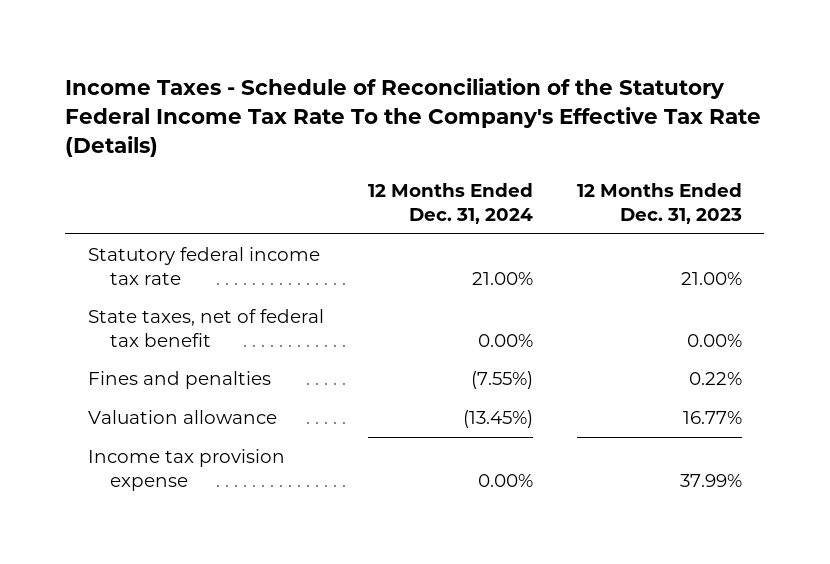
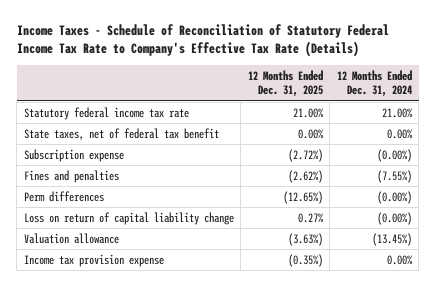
[65,77,762,157] Income Taxes - Schedule of Reconciliation of the Statutory Federal Income Tax Rate To the Company's Effective Tax Rate (Details) -> [16,24,389,58] Income Taxes - Schedule of Reconciliation of Statutory Federal Income Tax Rate to Company's Effective Tax Rate (Details)
[577,183,743,224] 12 Months Ended Dec. 31, 2023 -> none
none -> [247,70,323,98] 12 Months Ended Dec. 31, 2025
none -> [23,148,124,162] Subscription expense
none -> [23,190,104,202] Perm differences
none -> [23,211,234,225] Loss on return of capital liability change

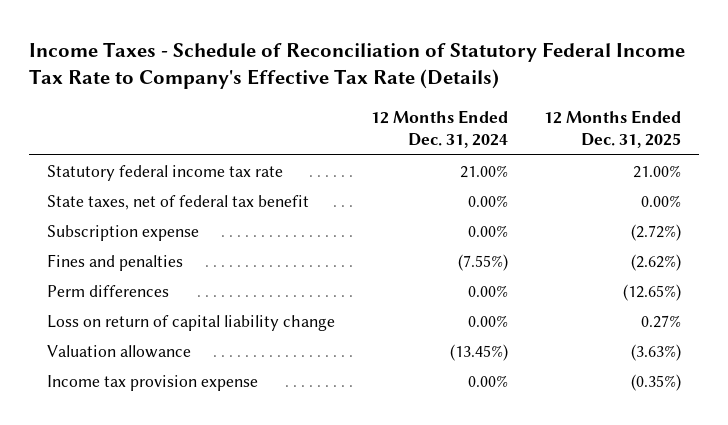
[376,148,412,162] (0.00%) -> [468,224,509,237] 0.00%
[376,190,412,204] (0.00%) -> [468,284,509,297] 0.00%
[376,211,412,225] (0.00%) -> [468,314,509,327] 0.00%

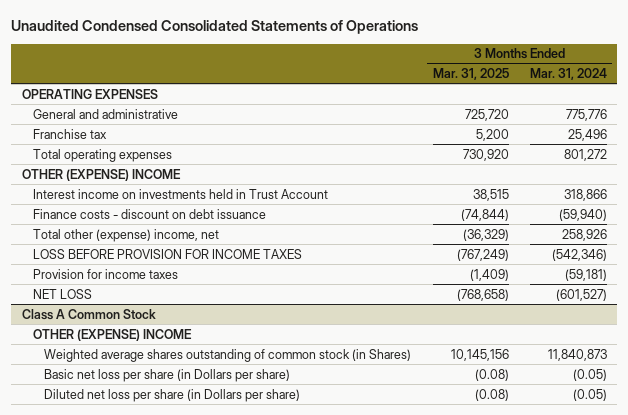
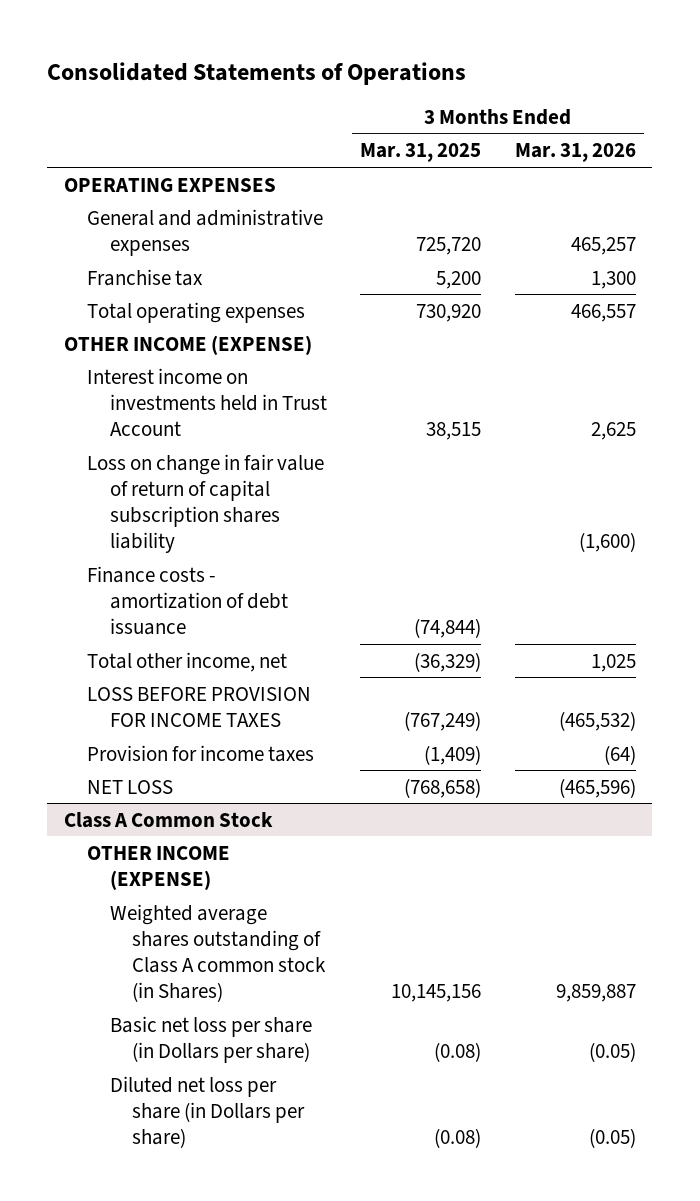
[11,20,419,35] Unaudited Condensed Consolidated Statements of Operations -> [47,61,467,85] Consolidated Statements of Operations
[529,68,607,81] Mar. 31, 2024 -> none
none -> [514,143,636,163] Mar. 31, 2026
[33,108,179,119] General and administrative -> [86,208,323,256] General and administrative expenses
[21,168,181,181] OTHER (EXPENSE) INCOME -> [64,334,313,355] OTHER INCOME (EXPENSE)
none -> [86,453,324,554] Loss on change in fair value of return of capital subscription shares liability
[33,208,267,219] Finance costs - discount on debt issuance -> [86,565,288,635] Finance costs - amortization of debt issuance
[33,228,220,242] Total other (expense) income, net -> [86,651,287,672] Total other income, net
[33,328,193,341] OTHER (EXPENSE) INCOME -> [86,845,230,890] OTHER INCOME (EXPENSE)
[44,348,412,362] Weighted average shares outstanding of common stock (in Shares) -> [109,903,327,1003] Weighted average shares outstanding of Class A common stock (in Shares)

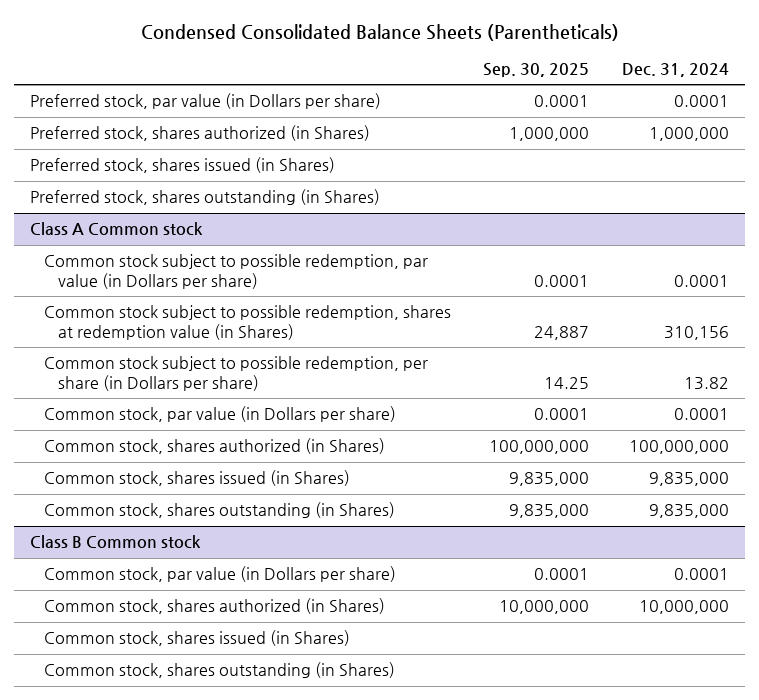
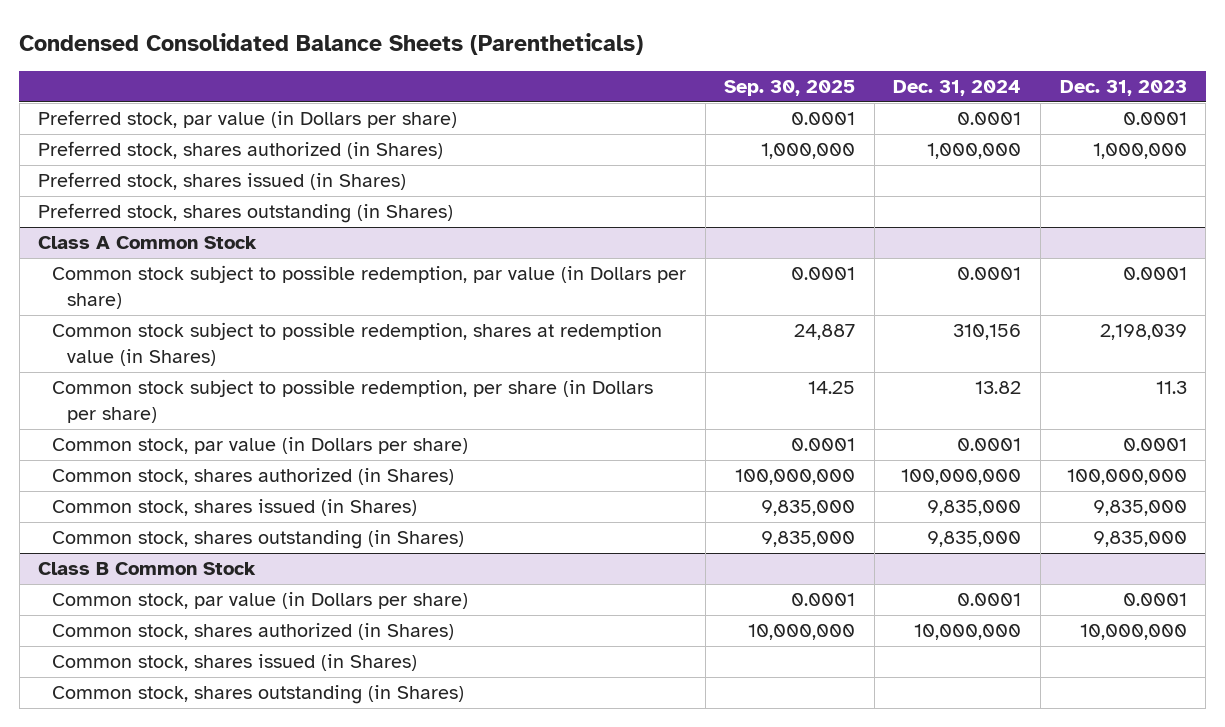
none -> [1059,80,1187,97] Dec. 31, 2023
[30,222,204,237] Class A Common stock -> [38,236,258,250] Class A Common Stock
[30,535,202,550] Class B Common stock -> [38,562,257,576] Class B Common Stock

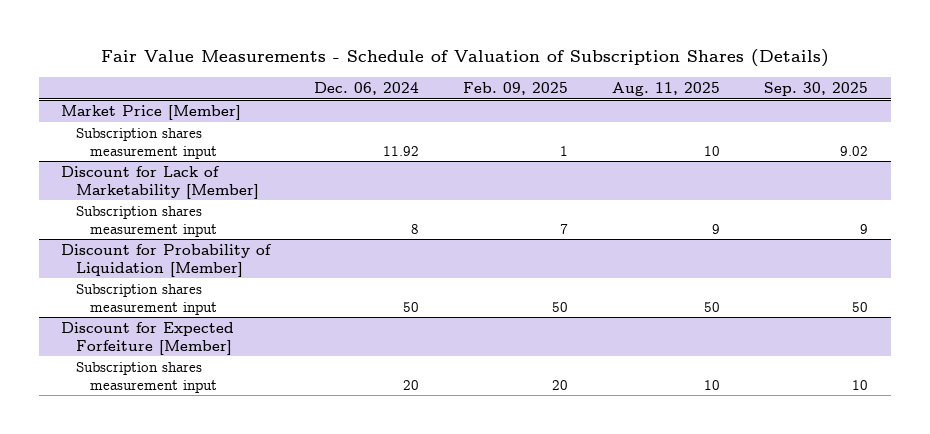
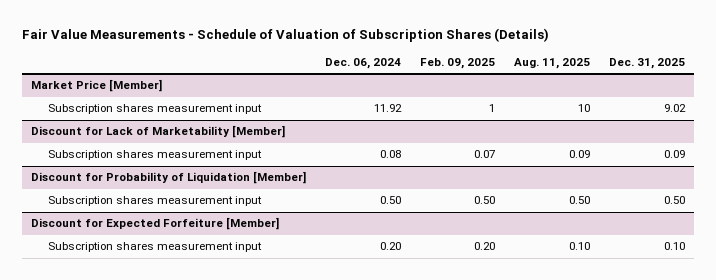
[764,82,869,97] Sep. 30, 2025 -> none
none -> [608,57,685,69] Dec. 31, 2025
[411,223,420,234] 8 -> [380,150,402,159] 0.08
[560,223,569,234] 7 -> [473,150,495,159] 0.07
[712,223,721,234] 9 -> [568,150,590,159] 0.09
[403,301,420,312] 50 -> [380,196,402,205] 0.50
[552,301,569,312] 50 -> [473,196,495,205] 0.50
[704,301,721,312] 50 -> [568,196,590,205] 0.50
[403,379,420,390] 20 -> [380,242,402,251] 0.20
[552,379,569,390] 20 -> [473,242,495,251] 0.20
[704,379,721,390] 10 -> [568,242,590,251] 0.10

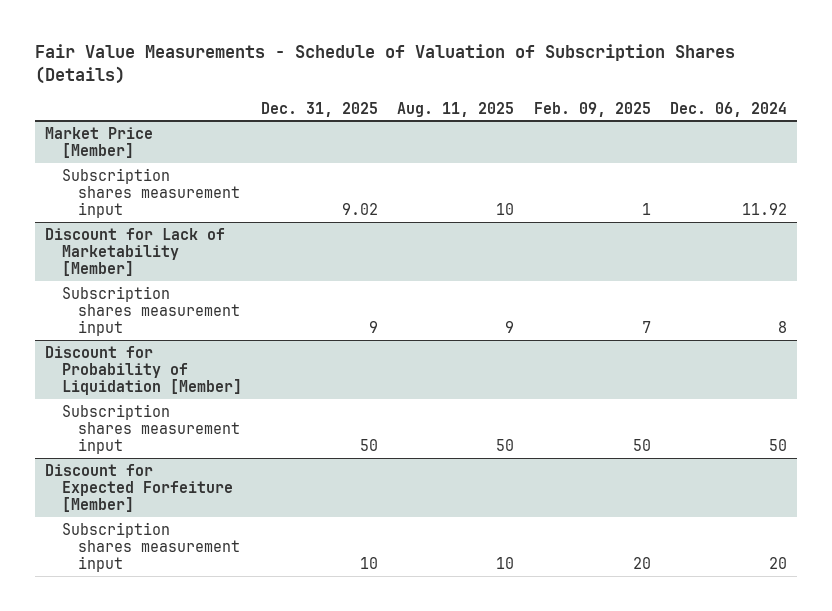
[380,150,402,159] 0.08 -> [778,321,788,334] 8
[473,150,495,159] 0.07 -> [641,321,651,334] 7
[568,150,590,159] 0.09 -> [505,321,515,334] 9
[663,150,685,159] 0.09 -> [368,321,378,334] 9
[380,196,402,205] 0.50 -> [769,439,788,452] 50
[473,196,495,205] 0.50 -> [632,439,651,452] 50
[568,196,590,205] 0.50 -> [496,439,515,452] 50
[663,196,685,205] 0.50 -> [359,439,378,452] 50
[380,242,402,251] 0.20 -> [769,557,788,570] 20
[473,242,495,251] 0.20 -> [632,557,651,570] 20
[568,242,590,251] 0.10 -> [496,557,515,570] 10
[663,242,685,251] 0.10 -> [359,557,378,570] 10

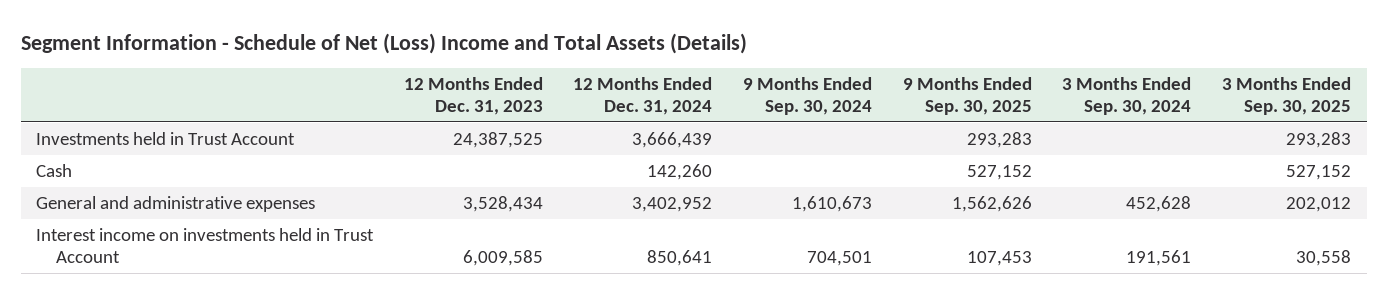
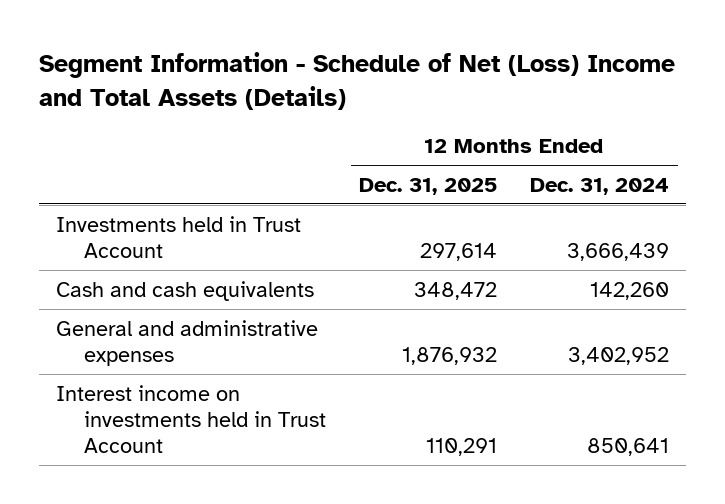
[403,77,543,115] 12 Months Ended Dec. 31, 2023 -> none
[743,77,873,115] 9 Months Ended Sep. 30, 2024 -> none
[902,77,1032,115] 9 Months Ended Sep. 30, 2025 -> none
[1062,77,1192,115] 3 Months Ended Sep. 30, 2024 -> none
[1222,77,1352,115] 3 Months Ended Sep. 30, 2025 -> none
none -> [359,177,498,195] Dec. 31, 2025
[36,164,73,178] Cash -> [55,280,314,301] Cash and cash equivalents

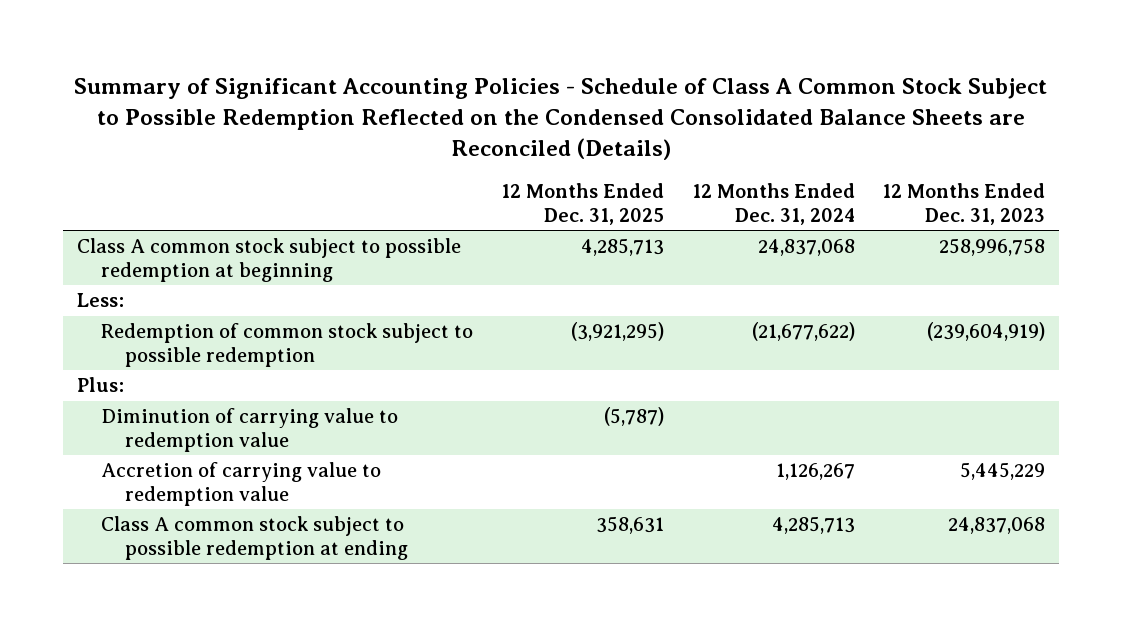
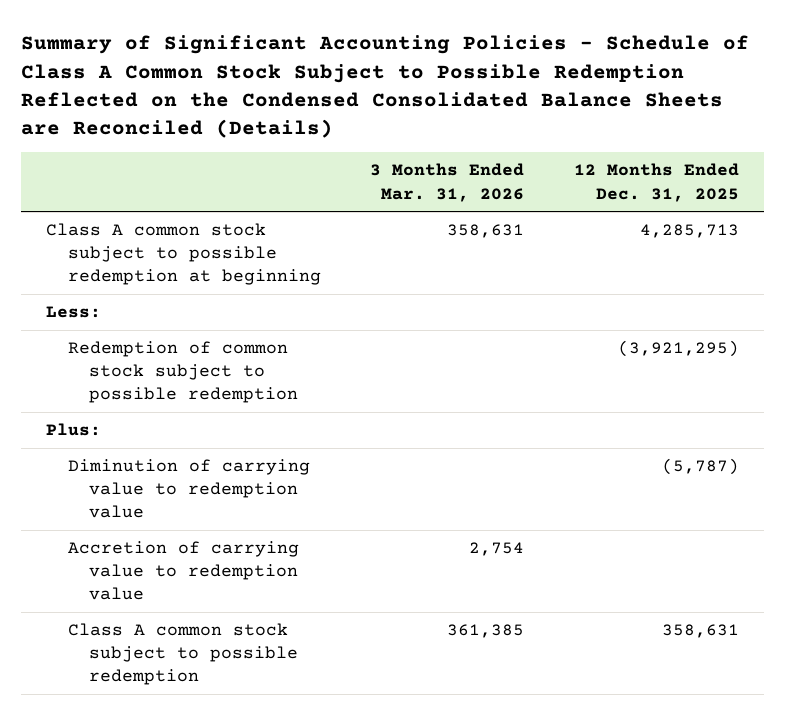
[691,182,855,225] 12 Months Ended Dec. 31, 2024 -> none
[882,182,1046,225] 12 Months Ended Dec. 31, 2023 -> none
none -> [370,163,525,202] 3 Months Ended Mar. 31, 2026
[100,516,409,561] Class A common stock subject to possible redemption at ending -> [67,623,299,686] Class A common stock subject to possible redemption

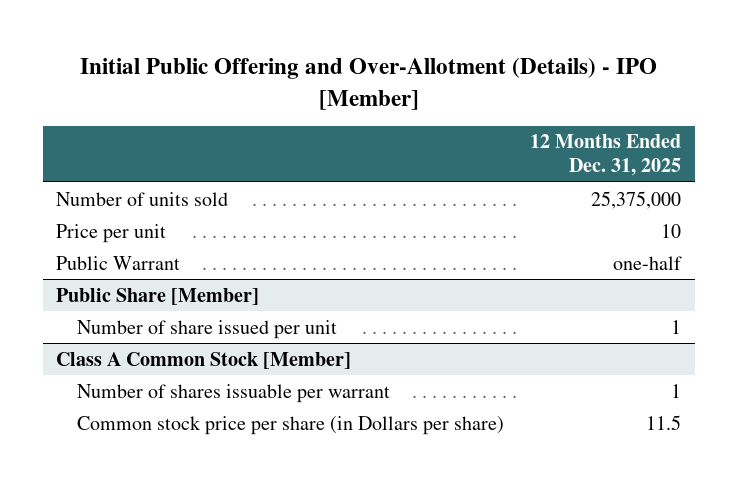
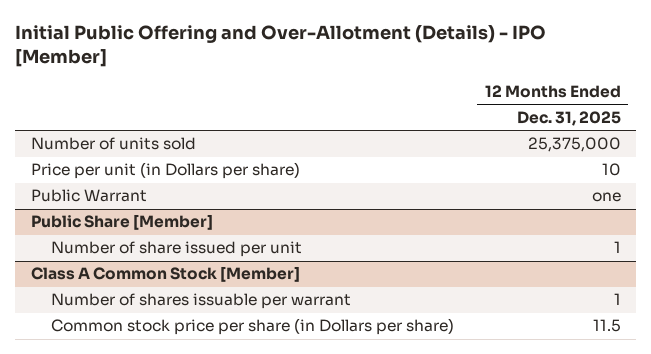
[56,223,167,243] Price per unit -> [30,162,300,180] Price per unit (in Dollars per share)
[613,255,683,270] one-half -> [591,192,621,203] one

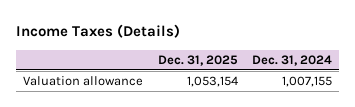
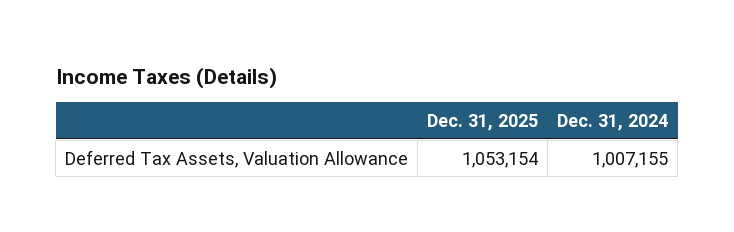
[23,76,144,87] Valuation allowance -> [65,149,409,168] Deferred Tax Assets, Valuation Allowance

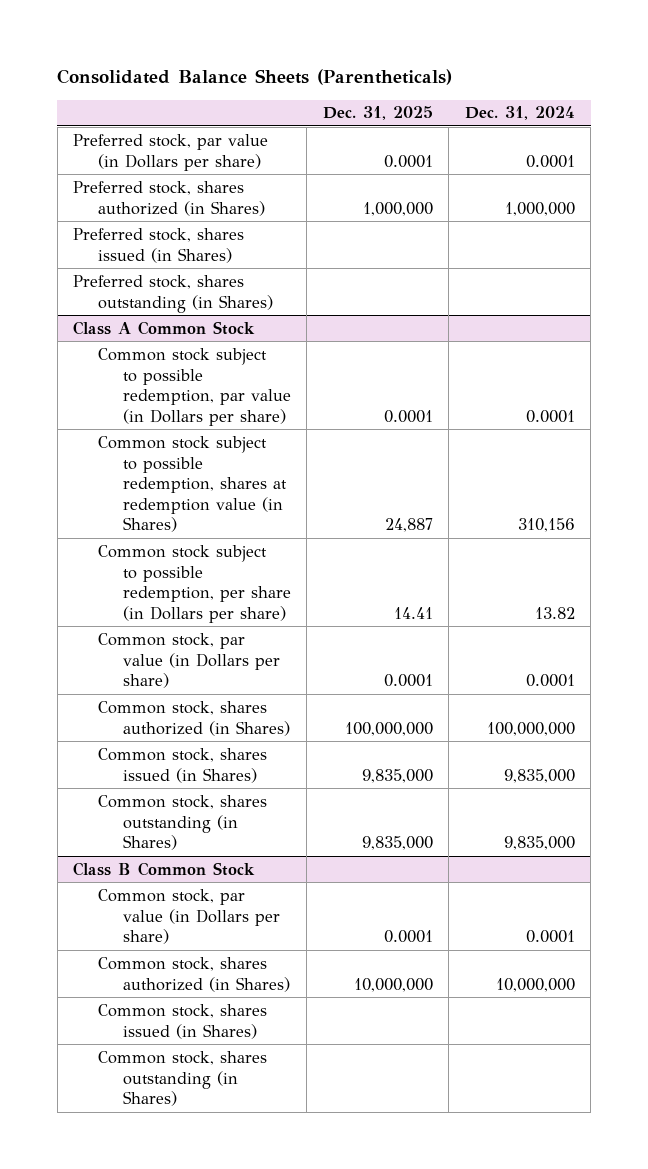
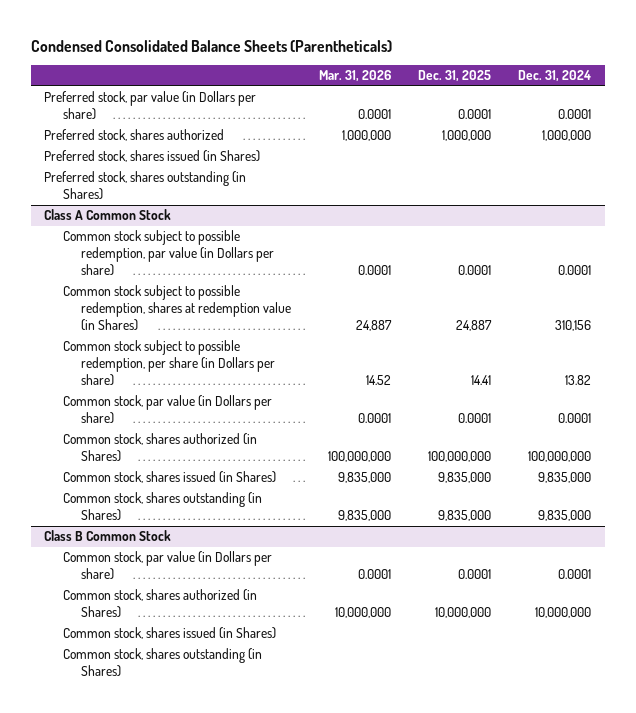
[57,69,453,86] Consolidated Balance Sheets (Parentheticals) -> [30,39,392,52] Condensed Consolidated Balance Sheets (Parentheticals)
none -> [318,70,391,83] Mar. 31, 2026
[73,180,266,216] Preferred stock, shares authorized (in Shares) -> [44,129,225,142] Preferred stock, shares authorized

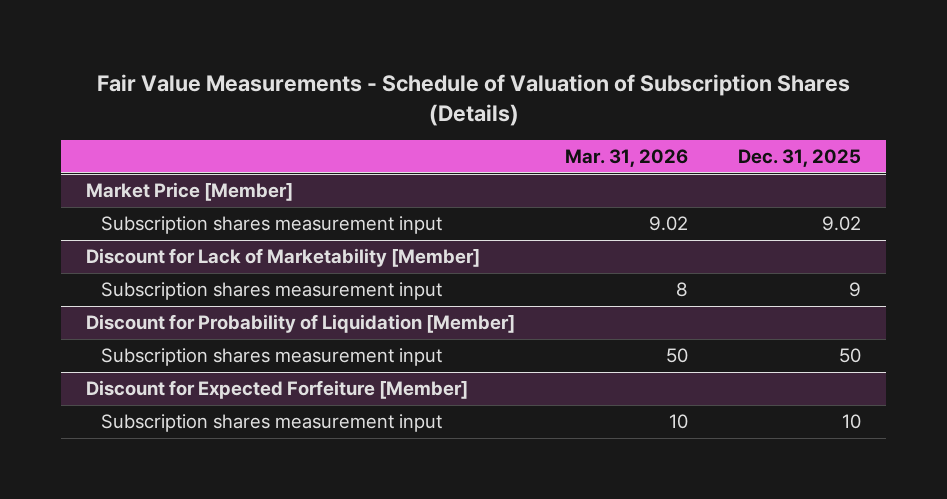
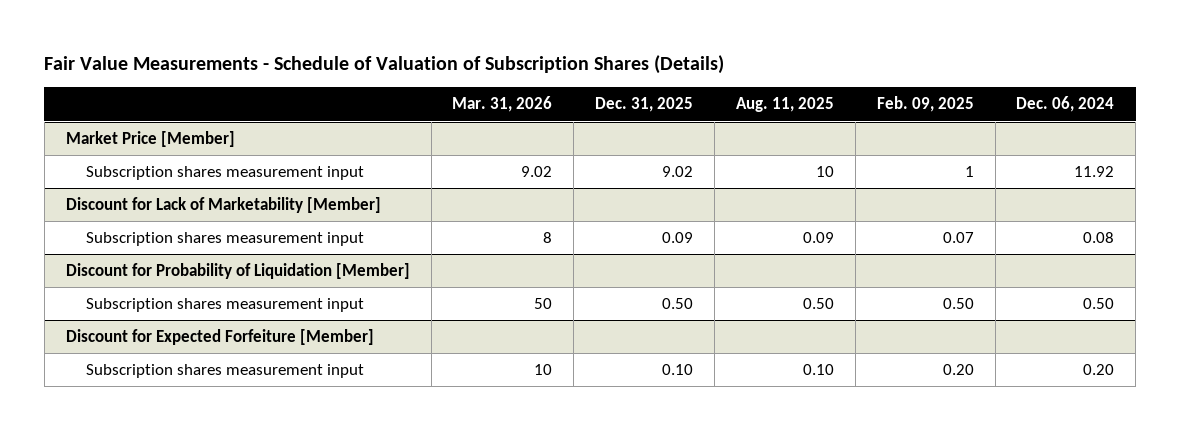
none -> [735,97,834,113] Aug. 11, 2025
none -> [876,96,974,113] Feb. 09, 2025
none -> [1016,96,1115,113] Dec. 06, 2024
[849,282,862,298] 9 -> [662,232,694,244] 0.09
[839,348,862,364] 50 -> [662,298,694,310] 0.50
[842,414,862,430] 10 -> [662,364,694,376] 0.10

